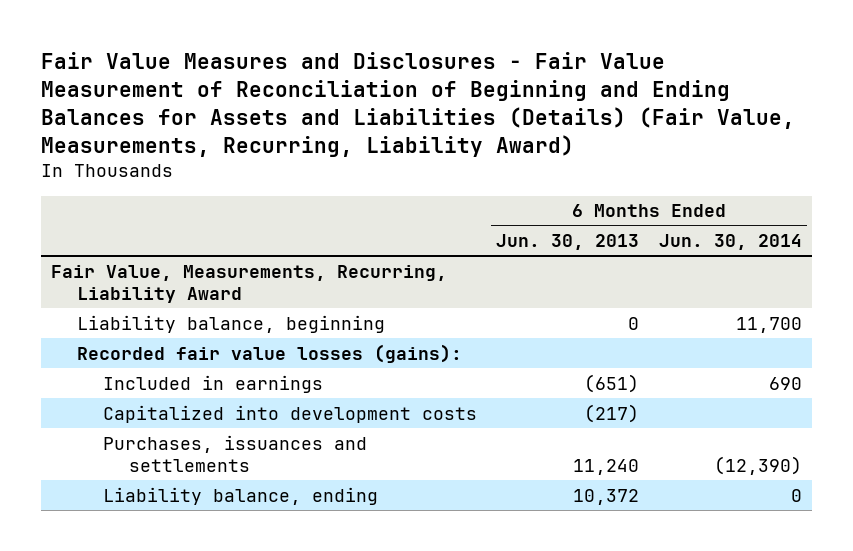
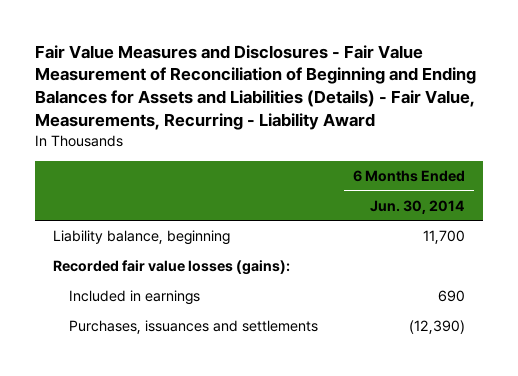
[40,51,795,158] Fair Value Measures and Disclosures - Fair Value Measurement of Reconciliation of Beginning and Ending Balances for Assets and Liabilities (Details) (Fair Value, Measurements, Recurring, Liability Award) -> [34,44,476,131] Fair Value Measures and Disclosures - Fair Value Measurement of Reconciliation of Beginning and Ending Balances for Assets and Liabilities (Details) - Fair Value, Measurements, Recurring - Liability Award
[496,234,640,251] Jun. 30, 2013 -> none
[50,264,447,303] Fair Value, Measurements, Recurring, Liability Award -> none
[102,404,477,423] Capitalized into development costs -> none
[102,486,378,505] Liability balance, ending -> none

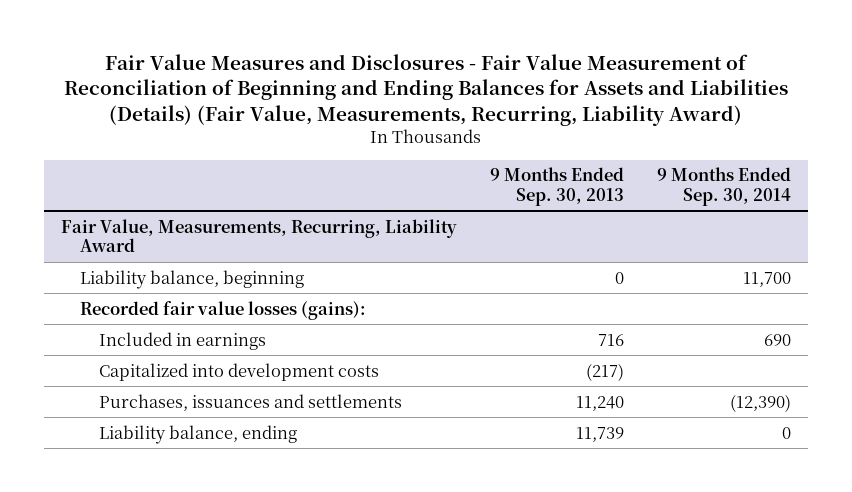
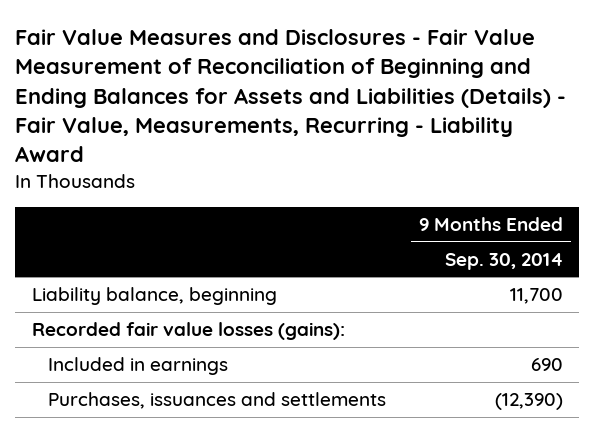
[63,53,788,126] Fair Value Measures and Disclosures - Fair Value Measurement of Reconciliation of Beginning and Ending Balances for Assets and Liabilities (Details) (Fair Value, Measurements, Recurring, Liability Award) -> [15,28,567,163] Fair Value Measures and Disclosures - Fair Value Measurement of Reconciliation of Beginning and Ending Balances for Assets and Liabilities (Details) - Fair Value, Measurements, Recurring - Liability Award
[489,167,624,206] 9 Months Ended Sep. 30, 2013 -> none
[60,218,457,253] Fair Value, Measurements, Recurring, Liability Award -> none
[99,362,380,381] Capitalized into development costs -> none
[99,424,298,444] Liability balance, ending -> none

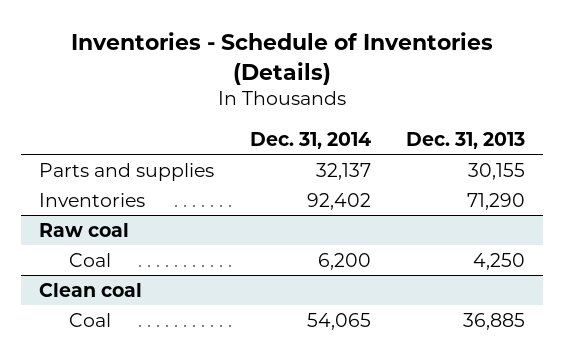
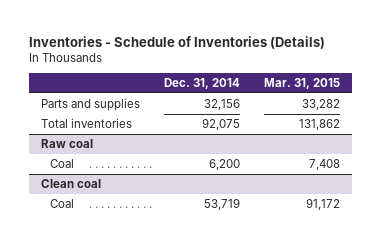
[406,132,526,150] Dec. 31, 2013 -> none
none -> [264,78,341,90] Mar. 31, 2015
[315,162,371,180] 32,137 -> [204,98,241,110] 32,156
[38,192,145,207] Inventories -> [41,117,133,128] Total inventories
[306,192,371,210] 92,402 -> [202,117,241,130] 92,075
[306,312,371,330] 54,065 -> [204,197,241,210] 53,719

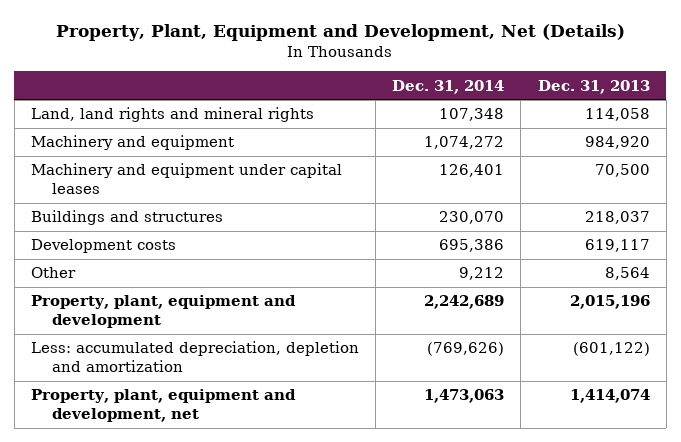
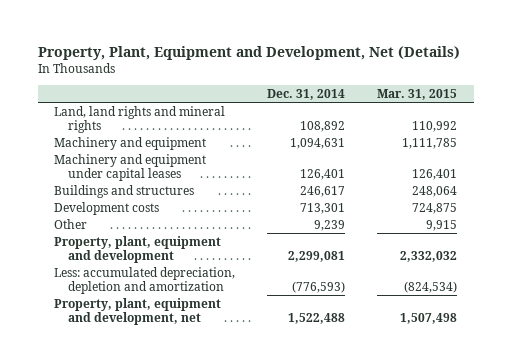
[537,79,650,94] Dec. 31, 2013 -> none
none -> [377,89,458,101] Mar. 31, 2015
[439,108,505,122] 107,348 -> [300,121,346,133] 108,892
[424,136,505,150] 1,074,272 -> [290,138,346,150] 1,094,631
[439,211,505,225] 230,070 -> [300,186,346,198] 246,617
[439,239,505,253] 695,386 -> [300,203,346,215] 713,301
[459,267,505,281] 9,212 -> [314,220,346,232] 9,239
[424,295,505,310] 2,242,689 -> [288,251,346,263] 2,299,081
[427,342,505,357] (769,626) -> [292,281,346,294] (776,593)
[424,389,505,404] 1,473,063 -> [288,313,346,325] 1,522,488

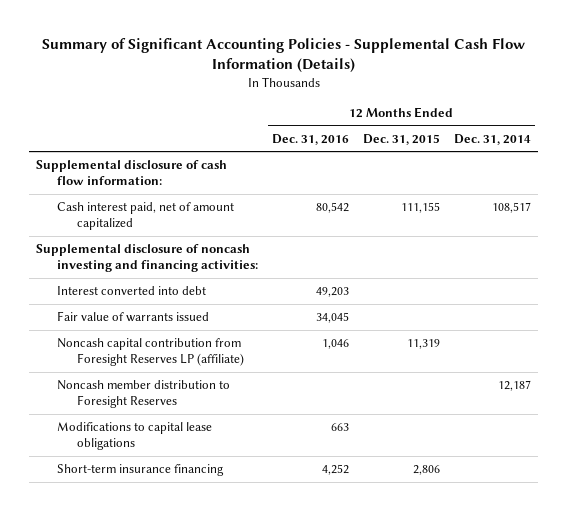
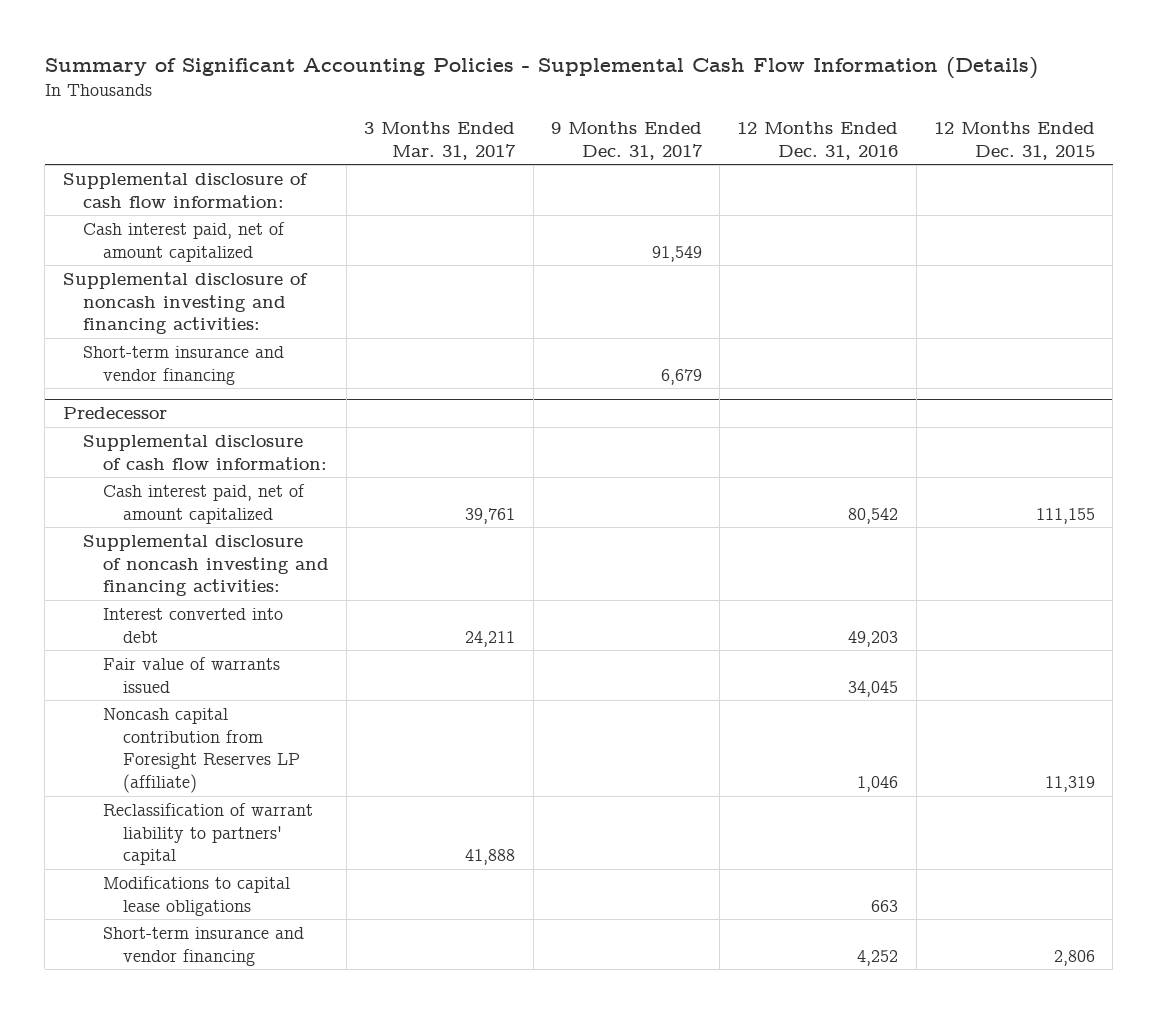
[454,133,532,145] Dec. 31, 2014 -> none
none -> [364,121,517,160] 3 Months Ended Mar. 31, 2017
none -> [550,121,703,160] 9 Months Ended Dec. 31, 2017
none -> [82,221,285,262] Cash interest paid, net of amount capitalized
none -> [62,271,308,335] Supplemental disclosure of noncash investing and financing activities:
none -> [82,345,284,385] Short-term insurance and vendor financing
none -> [62,407,167,420] Predecessor
none -> [82,433,327,470] Supplemental disclosure of cash flow information:
[56,380,230,409] Noncash member distribution to Foresight Reserves -> none
none -> [102,802,313,866] Reclassification of warrant liability to partners' capital
[56,464,224,477] Short-term insurance financing -> [102,926,304,966] Short-term insurance and vendor financing

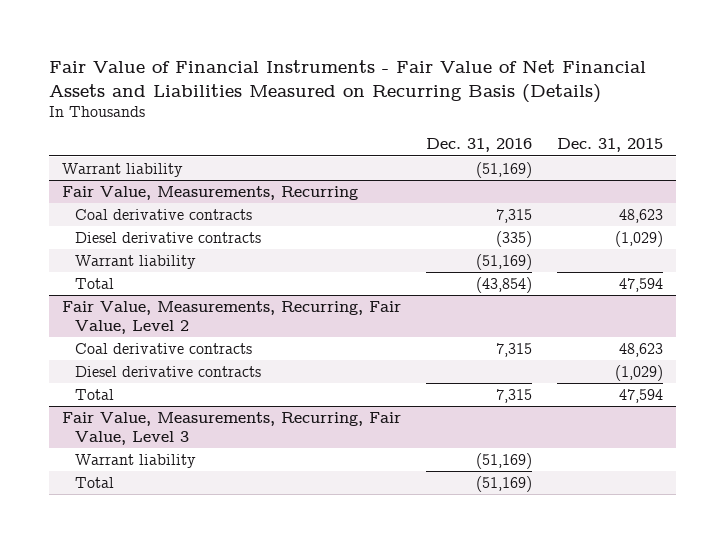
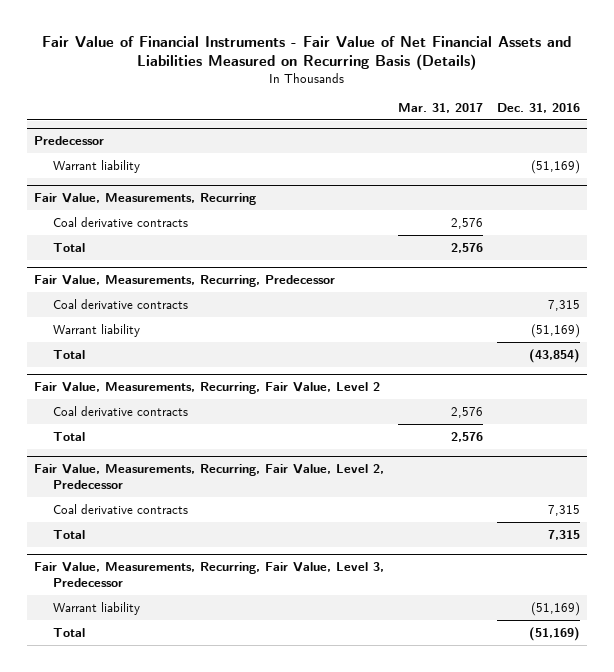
[557,138,664,153] Dec. 31, 2015 -> none
none -> [397,102,483,113] Mar. 31, 2017
none -> [34,136,105,146] Predecessor
none -> [52,216,188,227] Coal derivative contracts
none -> [52,242,85,252] Total
none -> [34,275,336,288] Fair Value, Measurements, Recurring, Predecessor
[74,231,261,243] Diesel derivative contracts -> none
none -> [52,405,188,416] Coal derivative contracts
none -> [52,431,85,441] Total
none -> [34,464,385,489] Fair Value, Measurements, Recurring, Fair Value, Level 2, Predecessor
[74,365,261,377] Diesel derivative contracts -> none
[61,411,401,445] Fair Value, Measurements, Recurring, Fair Value, Level 3 -> [34,562,385,587] Fair Value, Measurements, Recurring, Fair Value, Level 3, Predecessor

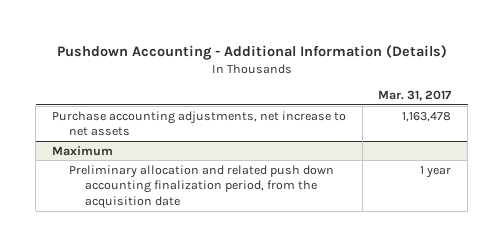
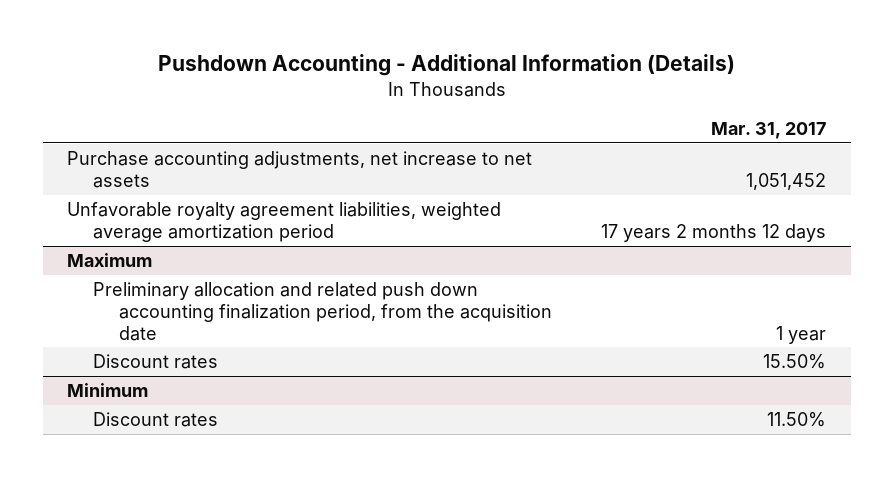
[402,111,452,122] 1,163,478 -> [746,172,827,190] 1,051,452
none -> [67,202,502,242] Unfavorable royalty agreement liabilities, weighted average amortization period
none -> [93,354,219,370] Discount rates
none -> [67,383,149,398] Minimum
none -> [93,412,219,428] Discount rates

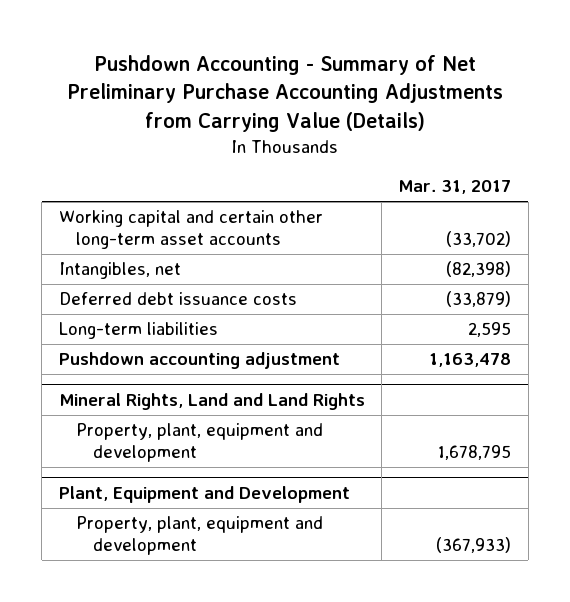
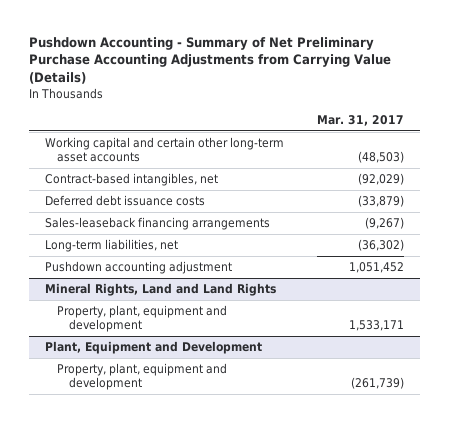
[446,230,512,247] (33,702) -> [358,151,405,164] (48,503)
[58,262,181,280] Intangibles, net -> [45,173,219,187] Contract-based intangibles, net
[446,261,512,278] (82,398) -> [358,173,405,186] (92,029)
none -> [45,217,271,231] Sales-leaseback financing arrangements
[58,322,218,340] Long-term liabilities -> [45,239,179,253] Long-term liabilities, net
[468,322,512,338] 2,595 -> [358,239,405,252] (36,302)
[429,353,512,368] 1,163,478 -> [349,262,405,274] 1,051,452
[437,444,512,460] 1,678,795 -> [349,320,405,332] 1,533,171
[436,536,512,553] (367,933) -> [351,377,405,390] (261,739)

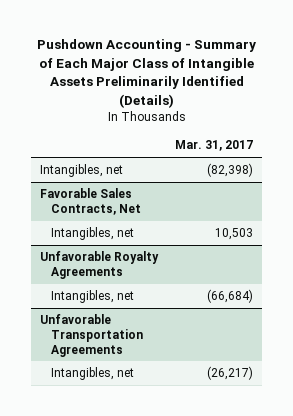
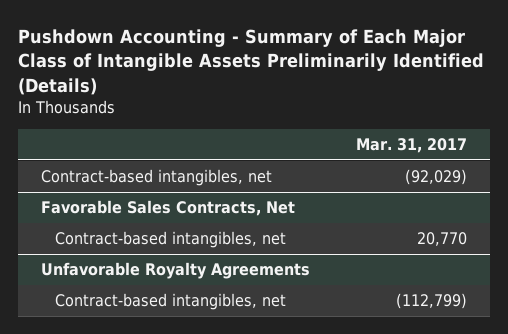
[39,164,123,178] Intangibles, net -> [41,169,273,187] Contract-based intangibles, net
[207,163,254,178] (82,398) -> [405,169,468,186] (92,029)
[51,227,135,241] Intangibles, net -> [54,231,286,249] Contract-based intangibles, net
[215,228,254,241] 10,503 -> [417,232,468,247] 20,770
[39,314,144,357] Unfavorable Transportation Agreements -> none
[51,367,135,381] Intangibles, net -> none
[51,290,135,304] Intangibles, net -> [54,293,286,311] Contract-based intangibles, net
[207,289,254,304] (66,684) -> [396,293,468,310] (112,799)

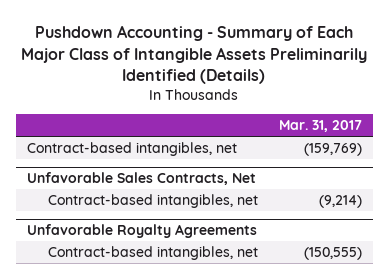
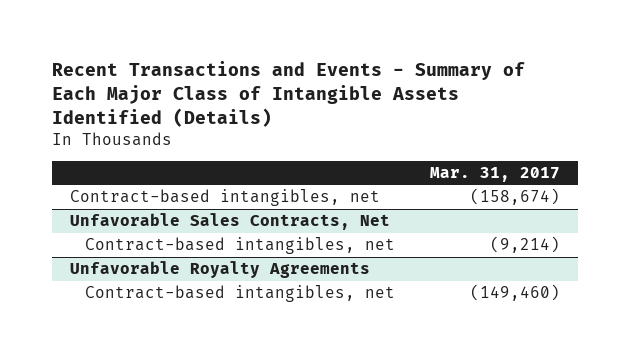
[21,24,368,85] Pushdown Accounting - Summary of Each Major Class of Intangible Assets Preliminarily Identified (Details) -> [52,61,526,128] Recent Transactions and Events - Summary of Each Major Class of Intangible Assets Identified (Details)
[304,142,363,156] (159,769) -> [470,188,561,206] (158,674)
[304,246,363,260] (150,555) -> [470,284,561,302] (149,460)

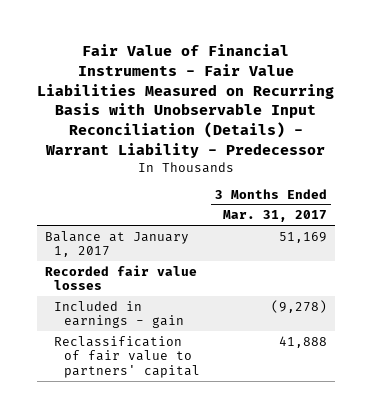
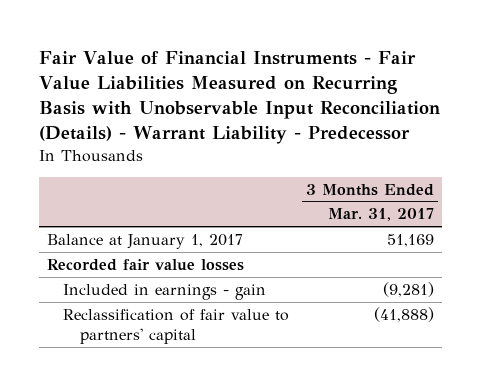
[271,299,328,313] (9,278) -> [382,281,434,297] (9,281)
[279,335,328,348] 41,888 -> [373,306,434,322] (41,888)

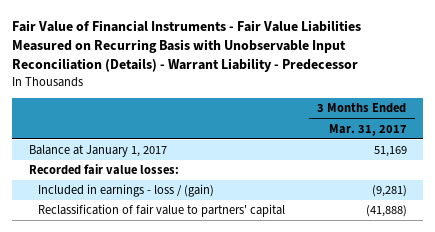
[46,258,244,271] Recorded fair value losses -> [28,164,179,176] Recorded fair value losses:
[63,283,267,300] Included in earnings - gain -> [37,184,214,198] Included in earnings - loss / (gain)

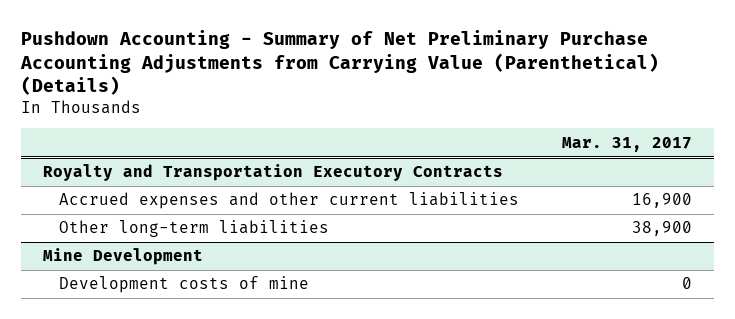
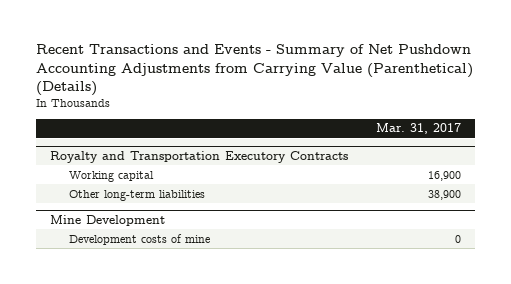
[19,29,659,96] Pushdown Accounting - Summary of Net Preliminary Purchase Accounting Adjustments from Carrying Value (Parenthetical) (Details) -> [36,44,474,97] Recent Transactions and Events - Summary of Net Pushdown Accounting Adjustments from Carrying Value (Parenthetical) (Details)
[59,192,520,210] Accrued expenses and other current liabilities -> [68,170,154,182] Working capital

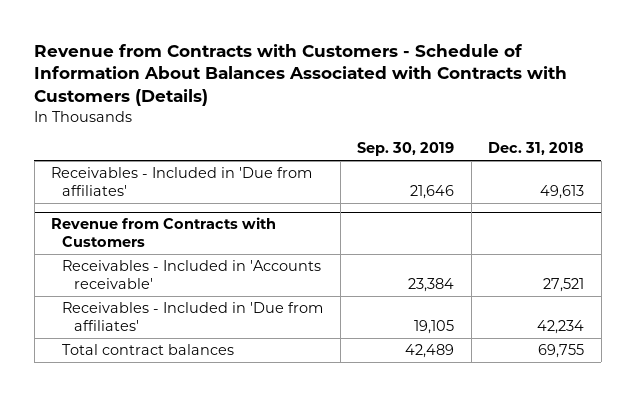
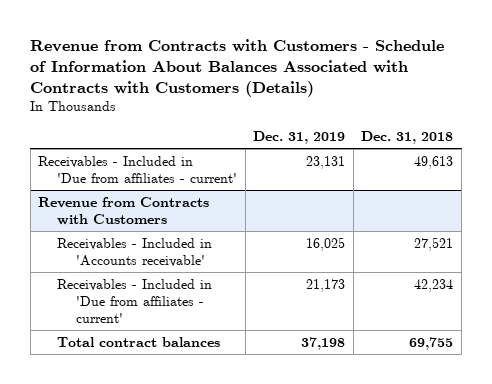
[357,142,455,157] Sep. 30, 2019 -> none
none -> [253,130,346,144] Dec. 31, 2019
[51,166,313,197] Receivables - Included in 'Due from affiliates' -> [38,155,237,183] Receivables - Included in 'Due from affiliates - current'
[62,301,324,332] Receivables - Included in 'Due from affiliates' -> [56,278,212,323] Receivables - Included in 'Due from affiliates - current'

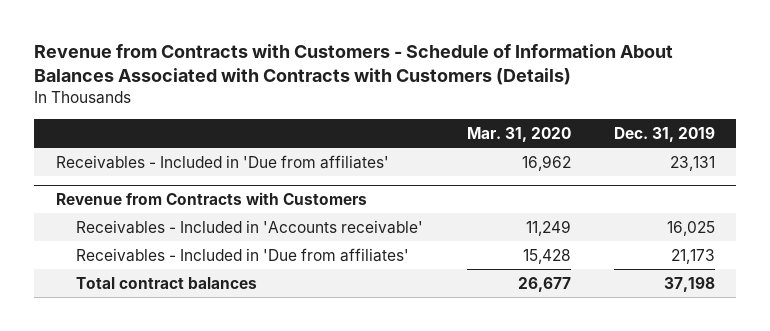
[361,130,454,144] Dec. 31, 2018 -> none
none -> [466,126,571,142] Mar. 31, 2020
[38,155,237,183] Receivables - Included in 'Due from affiliates - current' -> [55,154,389,169] Receivables - Included in 'Due from affiliates'
[56,278,212,323] Receivables - Included in 'Due from affiliates - current' -> [76,247,410,262] Receivables - Included in 'Due from affiliates'

